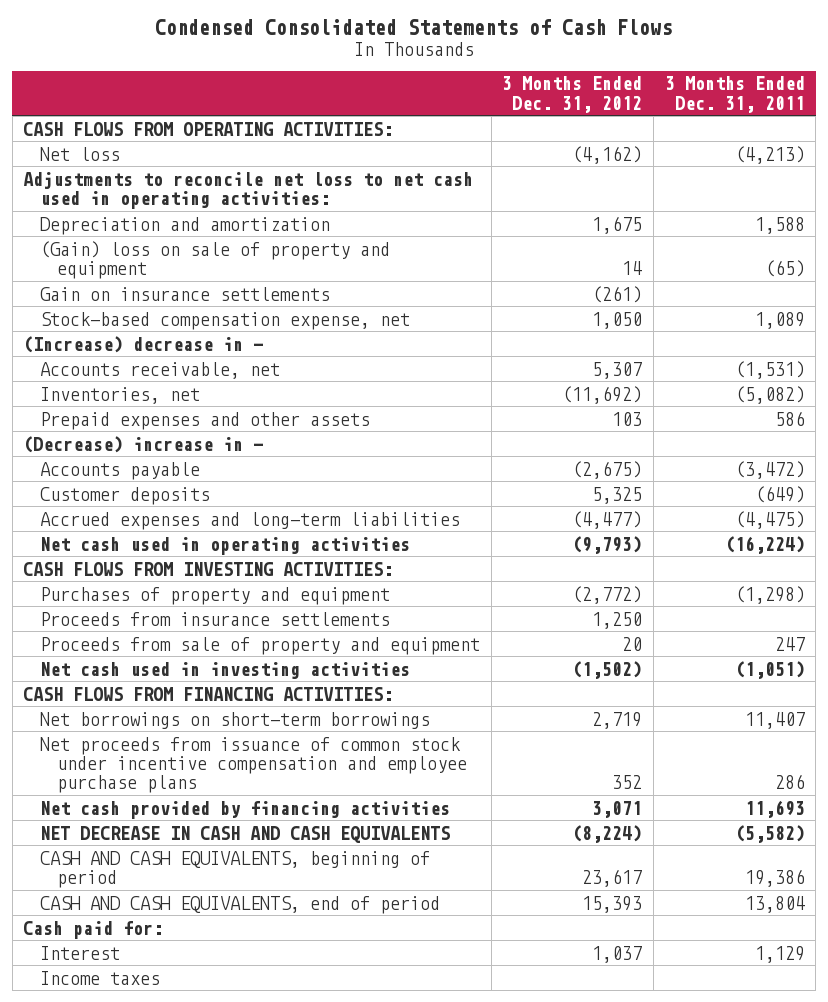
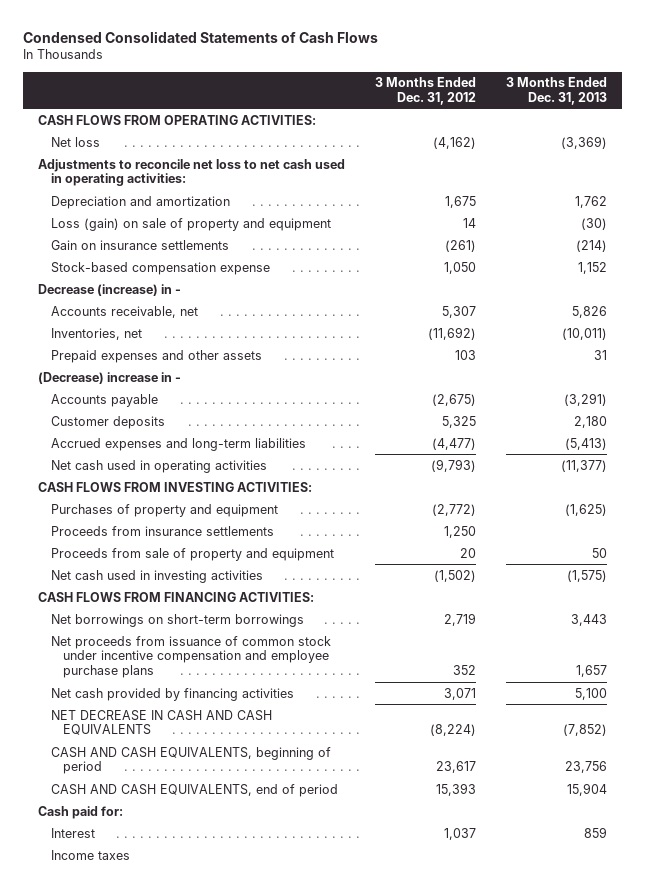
[664,76,805,113] 3 Months Ended Dec. 31, 2011 -> none
none -> [506,77,608,105] 3 Months Ended Dec. 31, 2013
[40,240,391,279] (Gain) loss on sale of property and equipment -> [50,217,331,231] Loss (gain) on sale of property and equipment
[40,311,411,330] Stock-based compensation expense, net -> [50,261,270,275] Stock-based compensation expense
[23,335,264,353] (Increase) decrease in - -> [38,283,182,296] Decrease (increase) in -

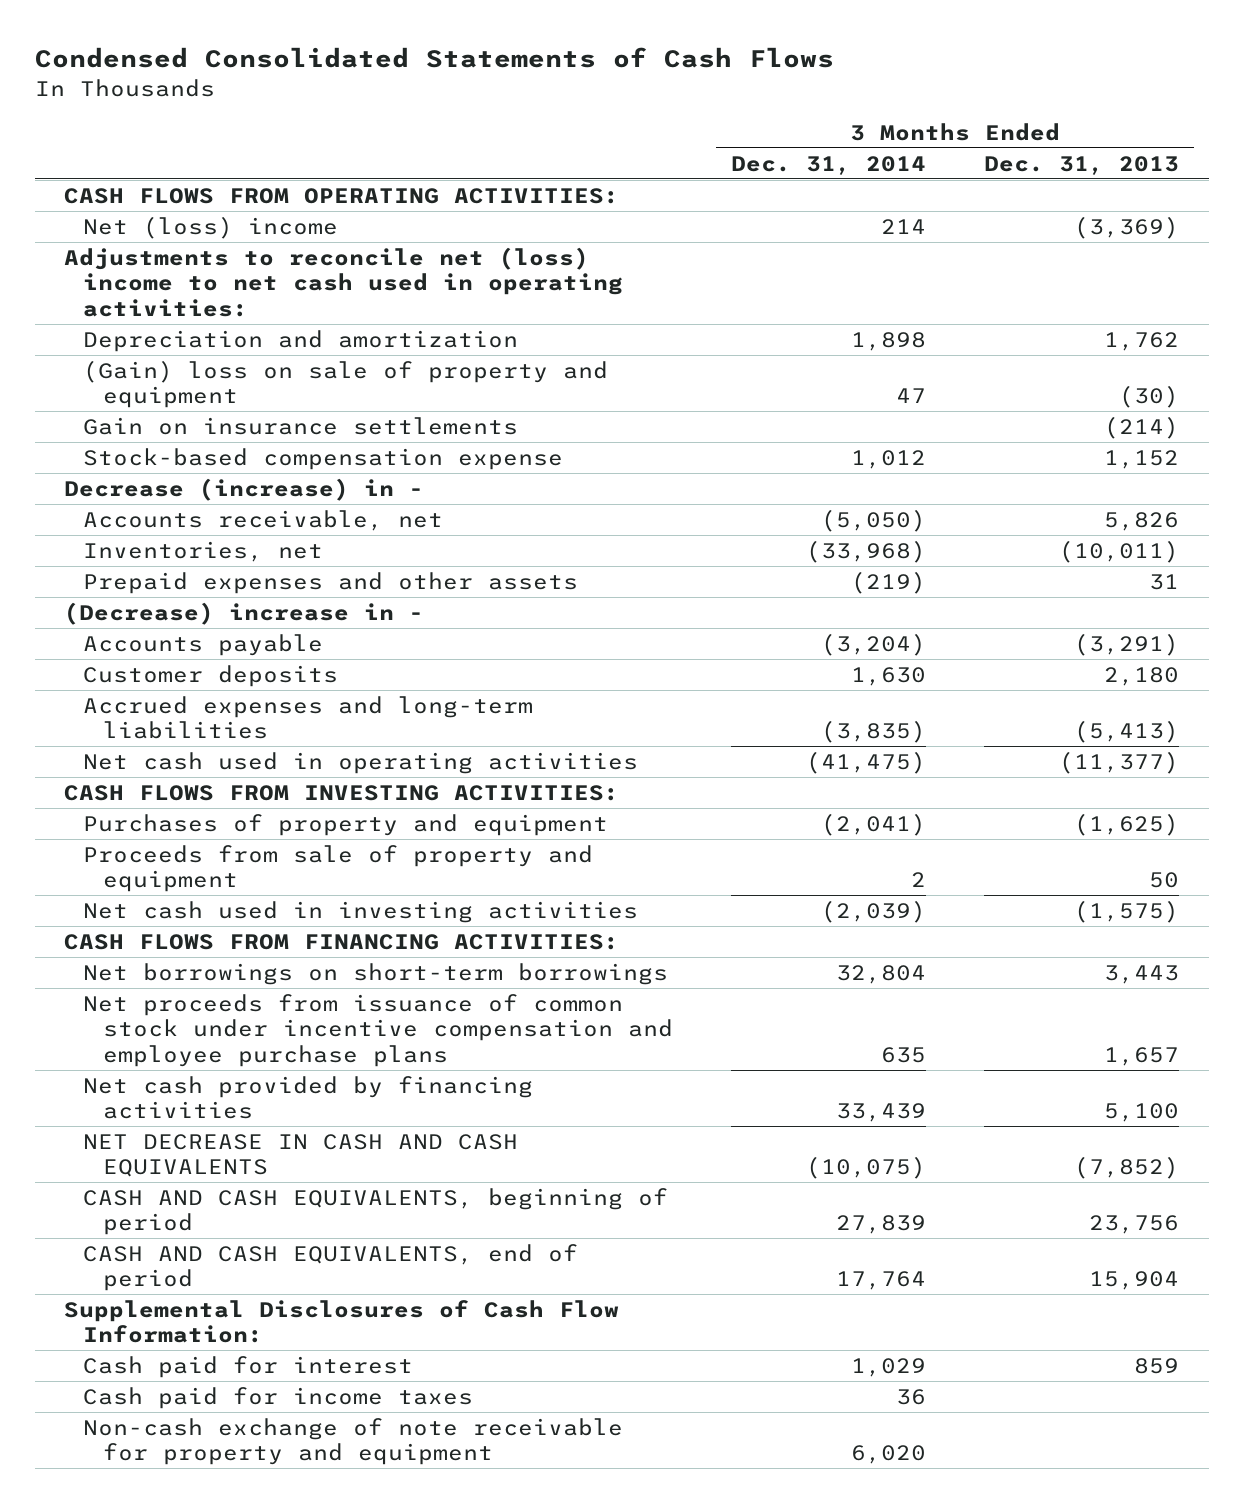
[375,77,477,105] 3 Months Ended Dec. 31, 2012 -> none
none -> [730,155,926,175] Dec. 31, 2014
[50,136,100,147] Net loss -> [83,215,339,239] Net (loss) income
[38,158,346,187] Adjustments to reconcile net loss to net cash used in operating activities: -> [63,246,624,317] Adjustments to reconcile net (loss) income to net cash used in operating activities:
[50,217,331,231] Loss (gain) on sale of property and equipment -> [83,359,609,409] (Gain) loss on sale of property and equipment
[50,525,274,536] Proceeds from insurance settlements -> none
[38,805,124,819] Cash paid for: -> none
none -> [63,1299,619,1344] Supplemental Disclosures of Cash Flow Information:
[50,827,95,838] Interest -> [83,1355,414,1378] Cash paid for interest
[50,849,130,860] Income taxes -> [83,1386,474,1409] Cash paid for income taxes
none -> [83,1417,624,1466] Non-cash exchange of note receivable for property and equipment

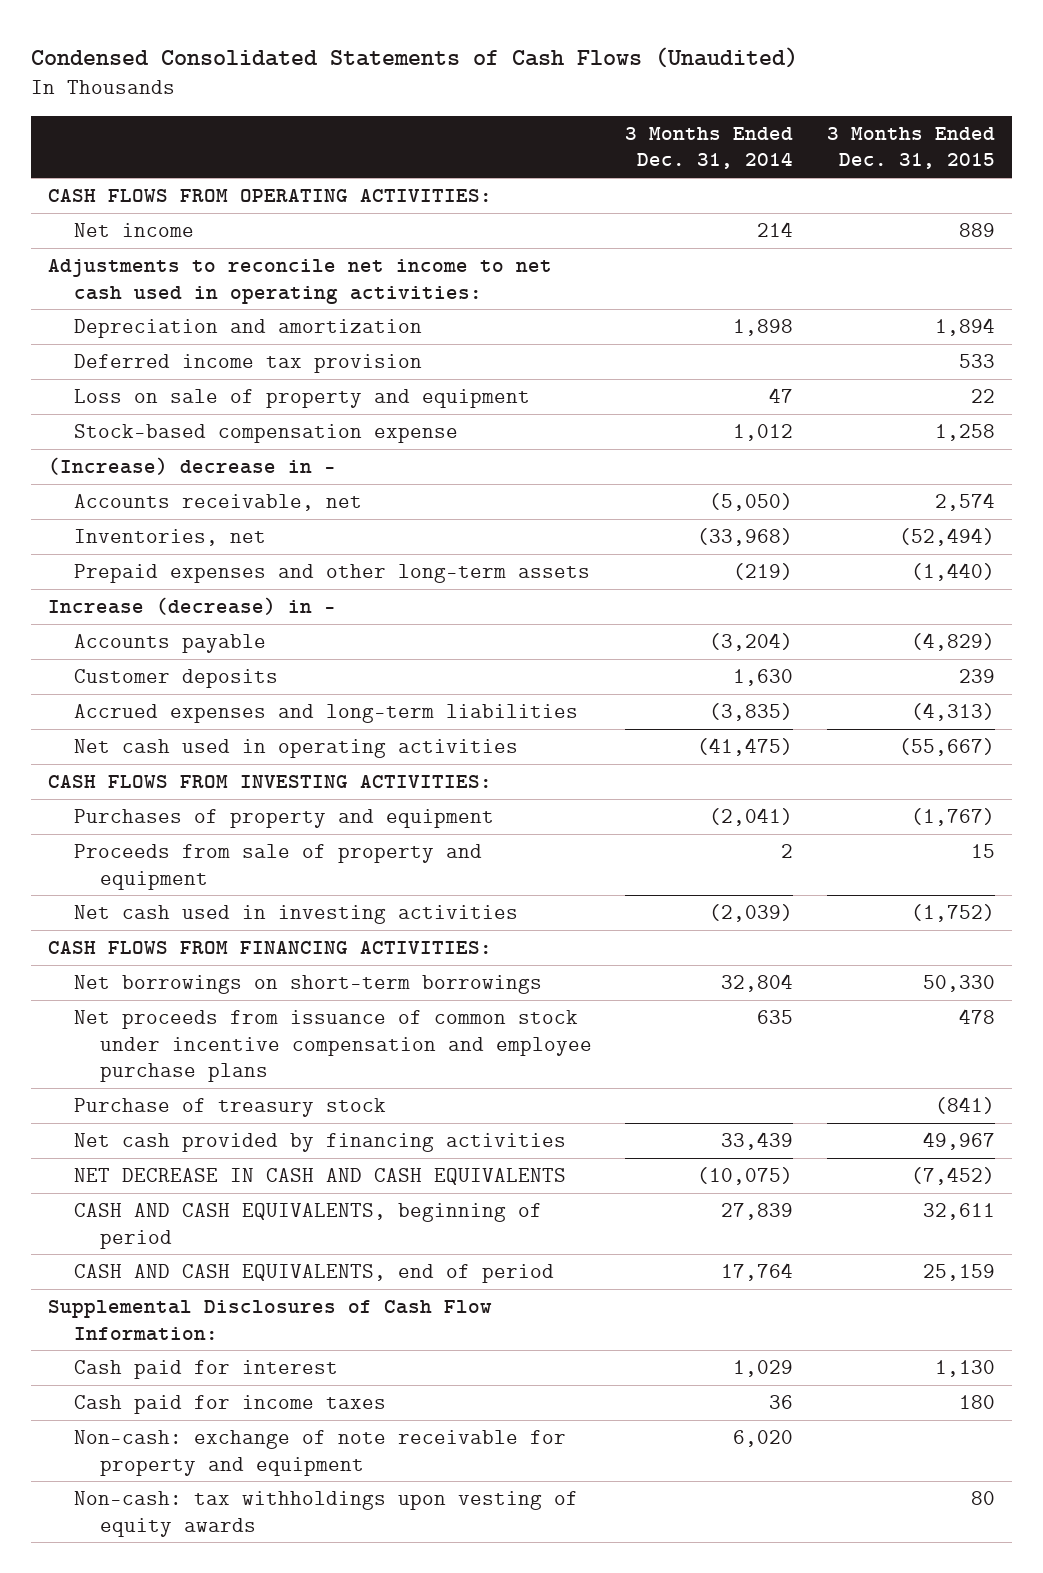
[34,47,834,69] Condensed Consolidated Statements of Cash Flows -> [30,46,798,68] Condensed Consolidated Statements of Cash Flows (Unaudited)
[984,155,1180,175] Dec. 31, 2013 -> none
none -> [826,126,995,170] 3 Months Ended Dec. 31, 2015
[83,215,339,239] Net (loss) income -> [73,223,194,238] Net income
[63,246,624,317] Adjustments to reconcile net (loss) income to net cash used in operating activities: -> [47,259,552,304] Adjustments to reconcile net income to net cash used in operating activities:
[83,416,519,435] Gain on insurance settlements -> none
none -> [73,354,422,374] Deferred income tax provision
[83,359,609,409] (Gain) loss on sale of property and equipment -> [73,389,530,409] Loss on sale of property and equipment
[63,477,424,501] Decrease (increase) in - -> [47,457,336,476] (Increase) decrease in -
[83,571,579,594] Prepaid expenses and other assets -> [73,564,590,584] Prepaid expenses and other long-term assets
[63,601,424,625] (Decrease) increase in - -> [47,597,336,616] Increase (decrease) in -
none -> [73,1098,386,1118] Purchase of treasury stock
[83,1417,624,1466] Non-cash exchange of note receivable for property and equipment -> [73,1430,566,1476] Non-cash: exchange of note receivable for property and equipment
none -> [73,1491,578,1537] Non-cash: tax withholdings upon vesting of equity awards

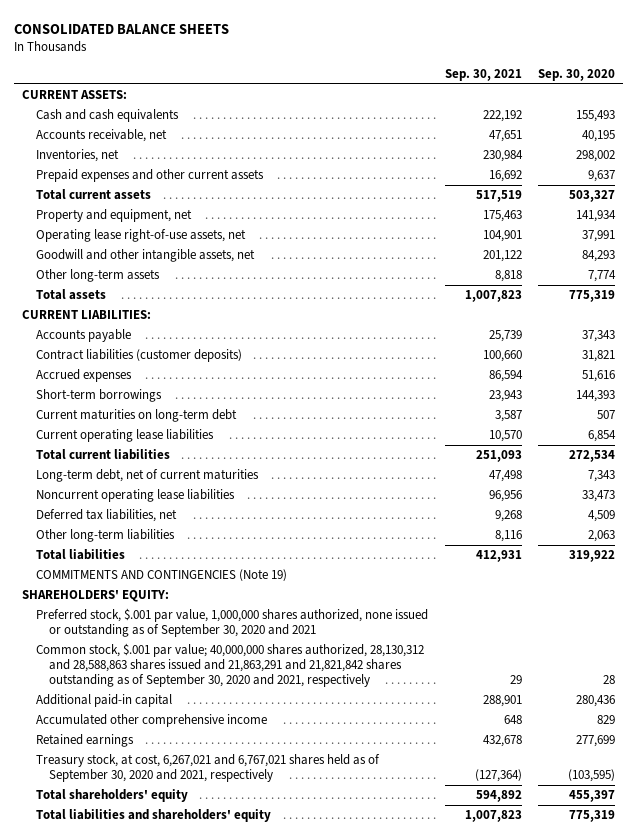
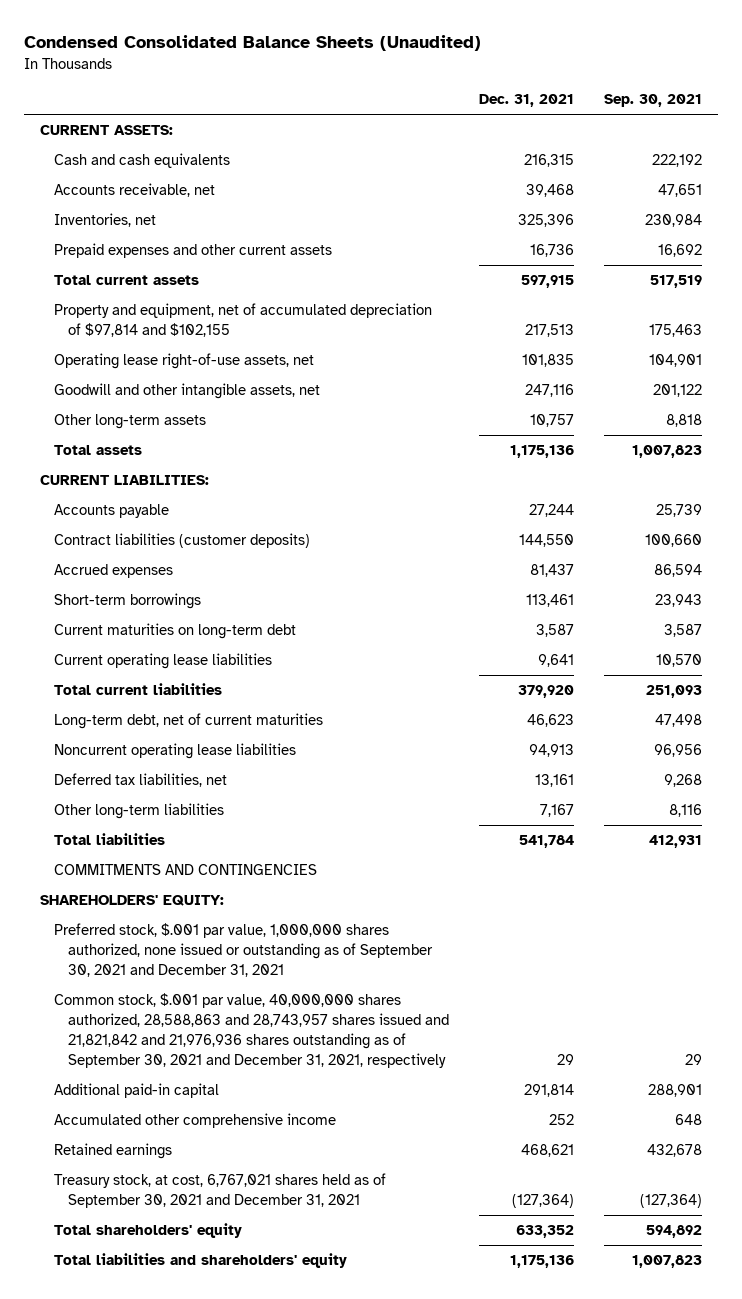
[14,23,230,34] CONSOLIDATED BALANCE SHEETS -> [24,35,482,52] Condensed Consolidated Balance Sheets (Unaudited)
[538,68,616,81] Sep. 30, 2020 -> none
none -> [479,94,575,108] Dec. 31, 2021
[35,209,192,223] Property and equipment, net -> [53,303,432,338] Property and equipment, net of accumulated depreciation of $97,814 and $102,155
[35,569,287,582] COMMITMENTS AND CONTINGENCIES (Note 19) -> [53,864,317,876] COMMITMENTS AND CONTINGENCIES
[35,608,428,638] Preferred stock, $.001 par value, 1,000,000 shares authorized, none issued or outstanding as of September 30, 2020 and 2021 -> [53,923,434,977] Preferred stock, $.001 par value, 1,000,000 shares authorized, none issued or outstanding as of September 30, 2021 and December 31, 2021
[35,643,424,688] Common stock, $.001 par value; 40,000,000 shares authorized, 28,130,312 and 28,588,863 shares issued and 21,863,291 and 21,821,842 shares outstanding as of September 30, 2020 and 2021, respectively -> [53,993,450,1068] Common stock, $.001 par value, 40,000,000 shares authorized, 28,588,863 and 28,743,957 shares issued and 21,821,842 and 21,976,936 shares outstanding as of September 30, 2021 and December 31, 2021, respectively
[35,754,380,783] Treasury stock, at cost, 6,267,021 and 6,767,021 shares held as of September 30, 2020 and 2021, respectively -> [53,1173,386,1209] Treasury stock, at cost, 6,767,021 shares held as of September 30, 2021 and December 31, 2021

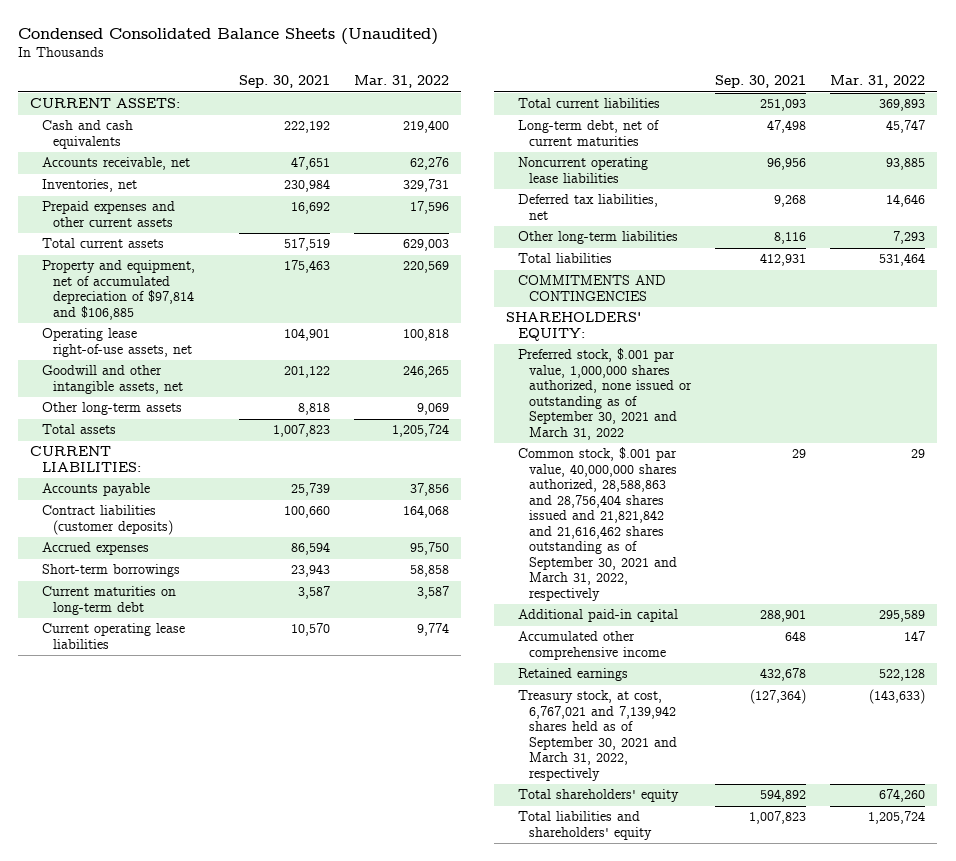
[479,94,575,108] Dec. 31, 2021 -> none
none -> [354,75,450,89] Mar. 31, 2022
[53,303,432,338] Property and equipment, net of accumulated depreciation of $97,814 and $102,155 -> [41,260,195,320] Property and equipment, net of accumulated depreciation of $97,814 and $106,885
[53,923,434,977] Preferred stock, $.001 par value, 1,000,000 shares authorized, none issued or outstanding as of September 30, 2021 and December 31, 2021 -> [517,348,693,440] Preferred stock, $.001 par value, 1,000,000 shares authorized, none issued or outstanding as of September 30, 2021 and March 31, 2022
[53,993,450,1068] Common stock, $.001 par value, 40,000,000 shares authorized, 28,588,863 and 28,743,957 shares issued and 21,821,842 and 21,976,936 shares outstanding as of September 30, 2021 and December 31, 2021, respectively -> [517,447,678,601] Common stock, $.001 par value, 40,000,000 shares authorized, 28,588,863 and 28,756,404 shares issued and 21,821,842 and 21,616,462 shares outstanding as of September 30, 2021 and March 31, 2022, respectively
[53,1173,386,1209] Treasury stock, at cost, 6,767,021 shares held as of September 30, 2021 and December 31, 2021 -> [517,690,678,781] Treasury stock, at cost, 6,767,021 and 7,139,942 shares held as of September 30, 2021 and March 31, 2022, respectively

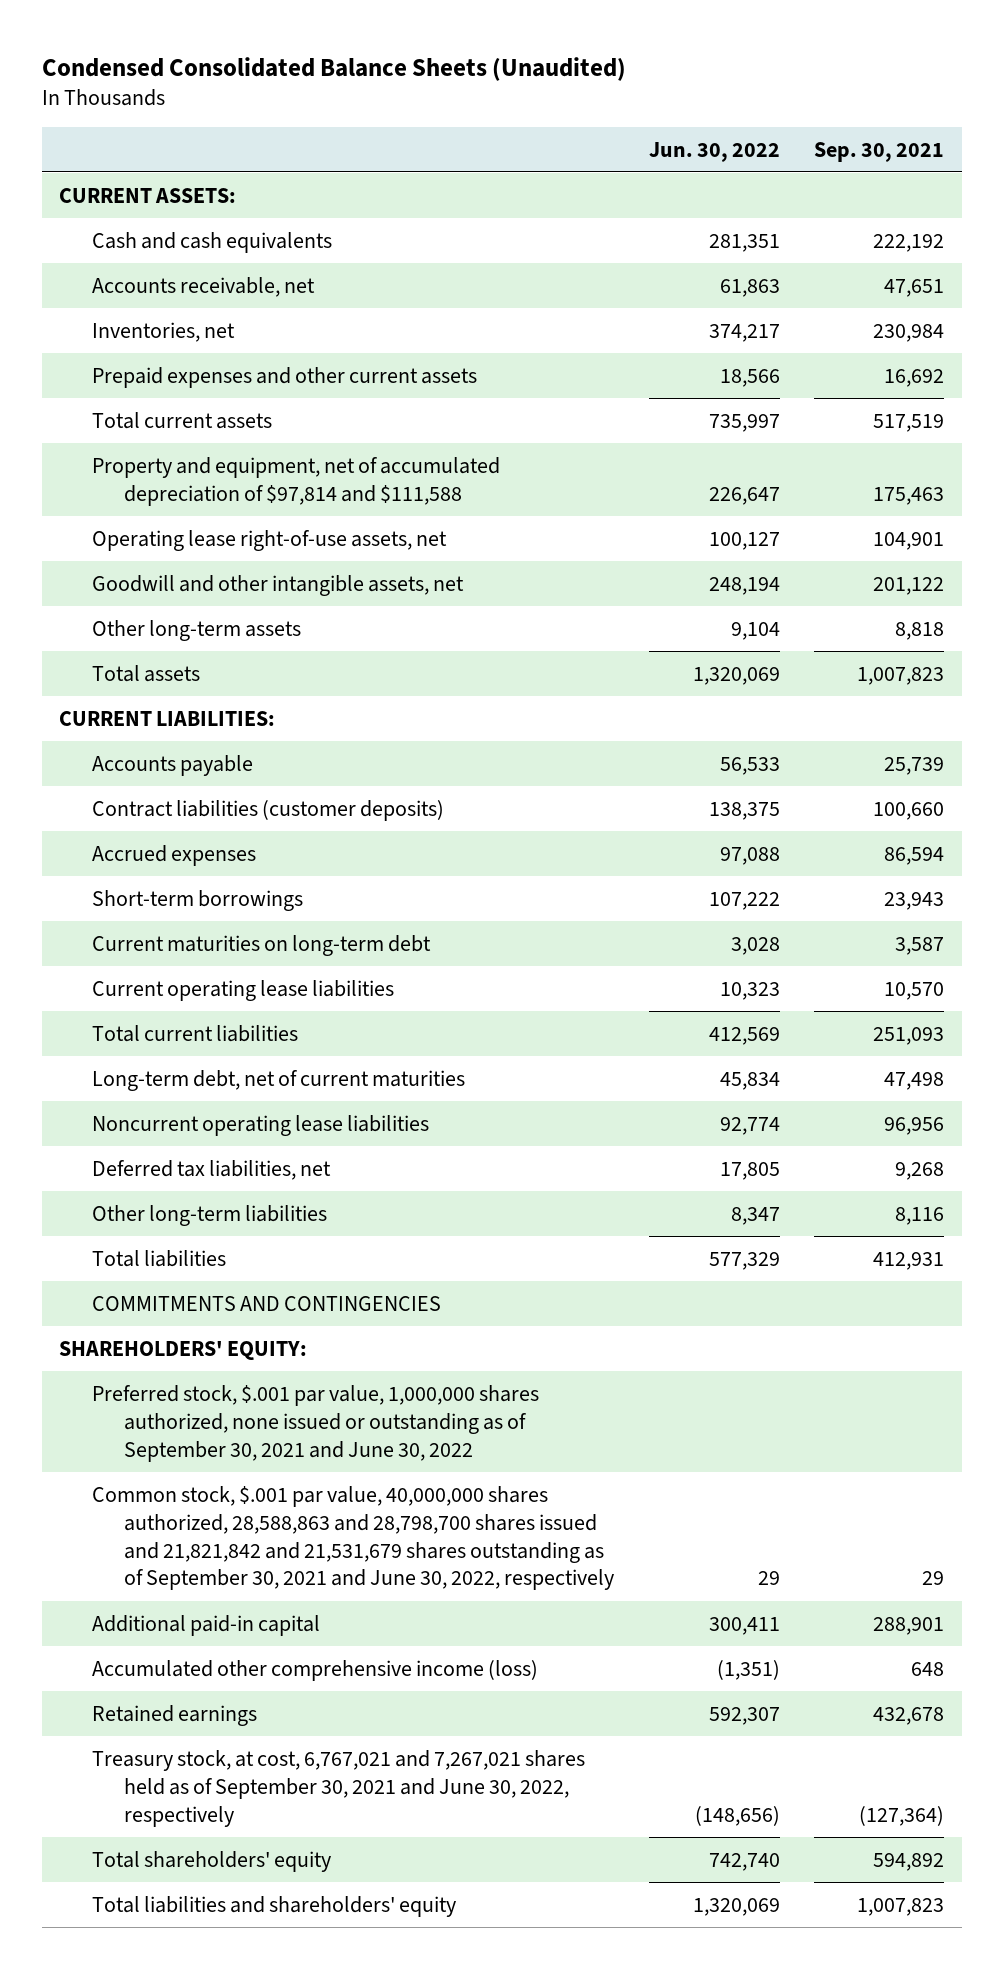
[354,75,450,89] Mar. 31, 2022 -> none
none -> [648,141,780,162] Jun. 30, 2022
[41,260,195,320] Property and equipment, net of accumulated depreciation of $97,814 and $106,885 -> [91,456,500,506] Property and equipment, net of accumulated depreciation of $97,814 and $111,588
[517,348,693,440] Preferred stock, $.001 par value, 1,000,000 shares authorized, none issued or outstanding as of September 30, 2021 and March 31, 2022 -> [91,1384,539,1462] Preferred stock, $.001 par value, 1,000,000 shares authorized, none issued or outstanding as of September 30, 2021 and June 30, 2022
[517,447,678,601] Common stock, $.001 par value, 40,000,000 shares authorized, 28,588,863 and 28,756,404 shares issued and 21,821,842 and 21,616,462 shares outstanding as of September 30, 2021 and March 31, 2022, respectively -> [91,1485,615,1591] Common stock, $.001 par value, 40,000,000 shares authorized, 28,588,863 and 28,798,700 shares issued and 21,821,842 and 21,531,679 shares outstanding as of September 30, 2021 and June 30, 2022, respectively
[517,631,667,660] Accumulated other comprehensive income -> [91,1659,538,1681] Accumulated other comprehensive income (loss)
[517,690,678,781] Treasury stock, at cost, 6,767,021 and 7,139,942 shares held as of September 30, 2021 and March 31, 2022, respectively -> [91,1749,585,1827] Treasury stock, at cost, 6,767,021 and 7,267,021 shares held as of September 30, 2021 and June 30, 2022, respectively

